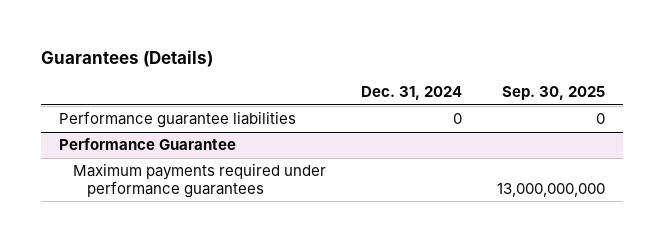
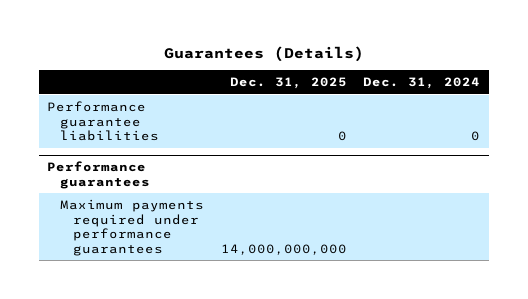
[501,86,605,101] Sep. 30, 2025 -> none
none -> [229,77,347,90] Dec. 31, 2025
[58,138,236,151] Performance Guarantee -> [47,161,151,190] Performance guarantees

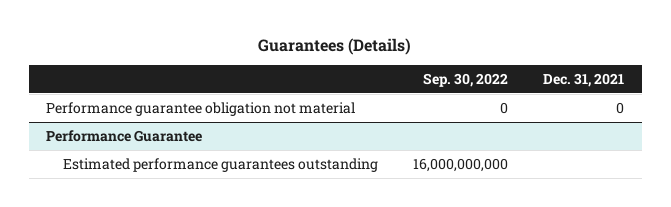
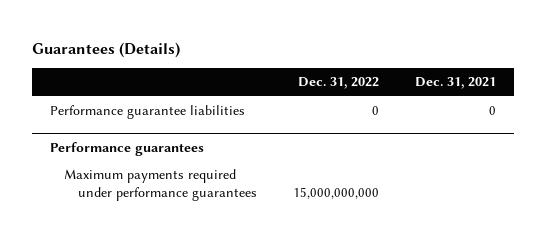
[423,72,509,87] Sep. 30, 2022 -> none
none -> [298,77,380,90] Dec. 31, 2022
[46,102,356,117] Performance guarantee obligation not material -> [50,105,246,120] Performance guarantee liabilities
[46,130,203,143] Performance Guarantee -> [50,142,205,157] Performance guarantees
[62,158,378,173] Estimated performance guarantees outstanding -> [64,169,257,201] Maximum payments required under performance guarantees

